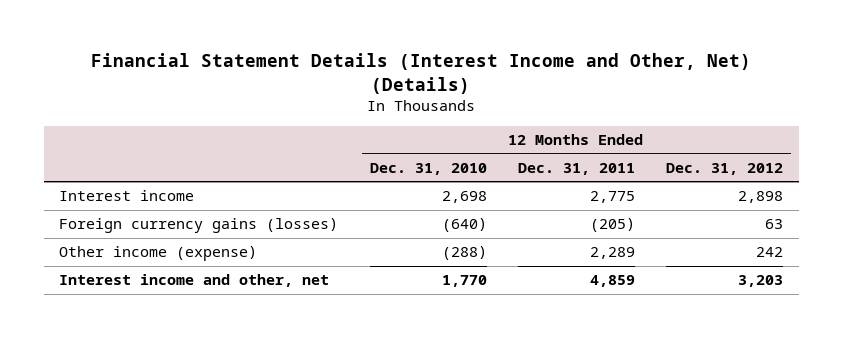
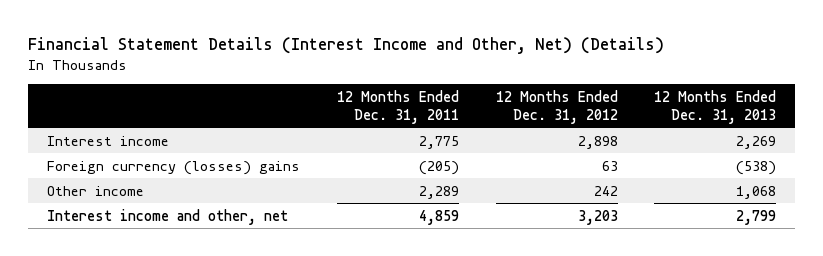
[369,162,487,175] Dec. 31, 2010 -> none
none -> [654,89,777,124] 12 Months Ended Dec. 31, 2013
[59,218,339,234] Foreign currency gains (losses) -> [46,160,300,175] Foreign currency (losses) gains
[59,246,258,262] Other income (expense) -> [46,185,144,196] Other income

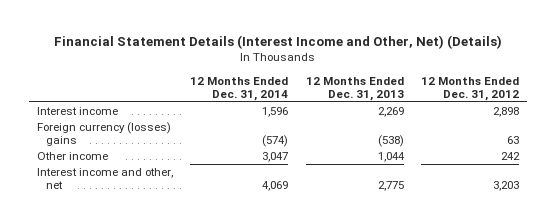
[336,89,459,124] 12 Months Ended Dec. 31, 2011 -> none
none -> [190,76,289,101] 12 Months Ended Dec. 31, 2014
[736,185,777,199] 1,068 -> [377,152,405,163] 1,044
[736,209,777,225] 2,799 -> [377,181,404,192] 2,775

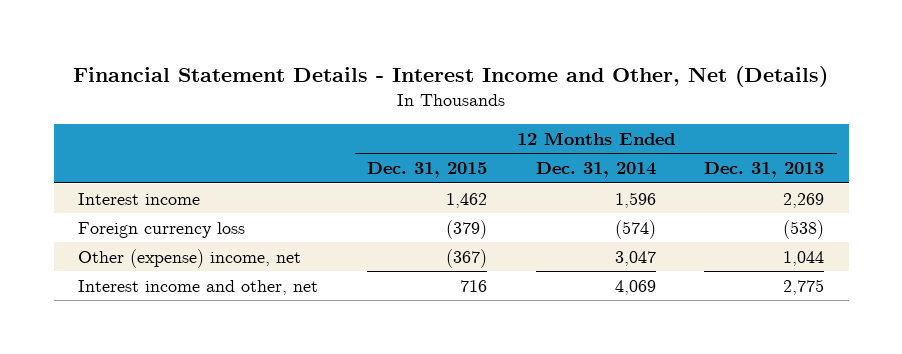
[53,35,502,50] Financial Statement Details (Interest Income and Other, Net) (Details) -> [73,65,829,87] Financial Statement Details - Interest Income and Other, Net (Details)
[420,76,519,101] 12 Months Ended Dec. 31, 2012 -> none
none -> [366,162,487,179] Dec. 31, 2015
[37,122,172,147] Foreign currency (losses) gains -> [78,221,246,238] Foreign currency loss
[37,152,109,161] Other income -> [78,248,302,268] Other (expense) income, net

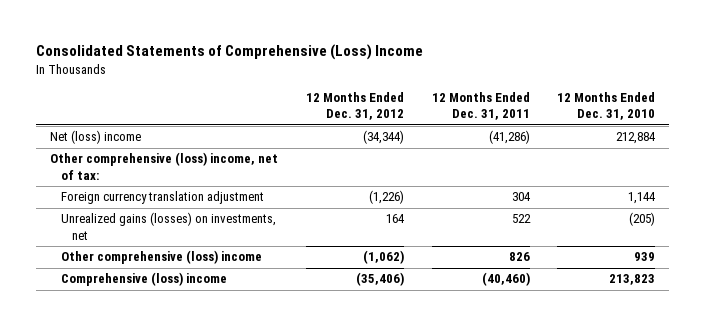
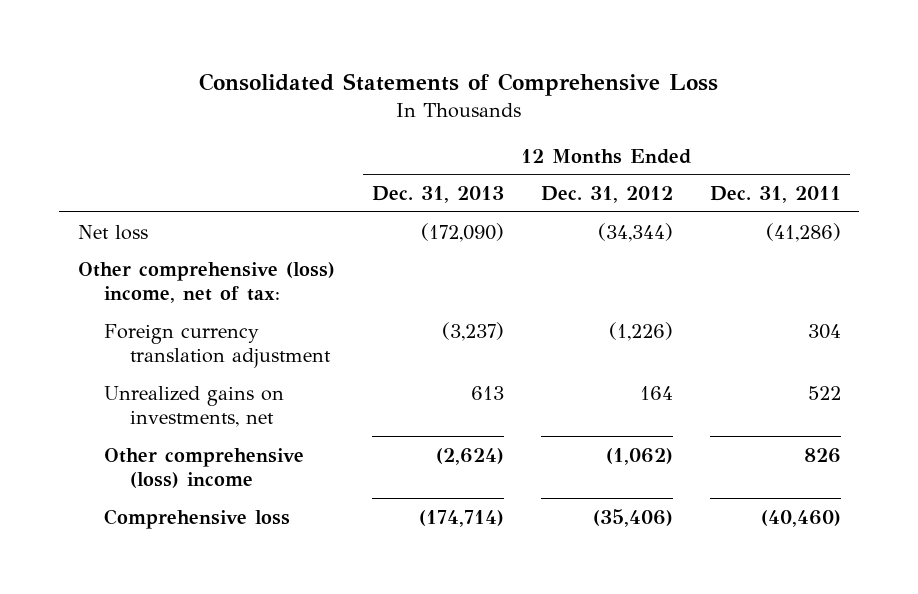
[35,44,423,61] Consolidated Statements of Comprehensive (Loss) Income -> [199,73,719,97] Consolidated Statements of Comprehensive Loss
[557,92,656,121] 12 Months Ended Dec. 31, 2010 -> none
none -> [371,186,504,204] Dec. 31, 2013
[49,130,141,145] Net (loss) income -> [77,224,148,240] Net loss
[61,212,277,240] Unrealized gains (losses) on investments, net -> [103,385,284,427] Unrealized gains on investments, net
[61,272,228,287] Comprehensive (loss) income -> [103,508,290,529] Comprehensive loss

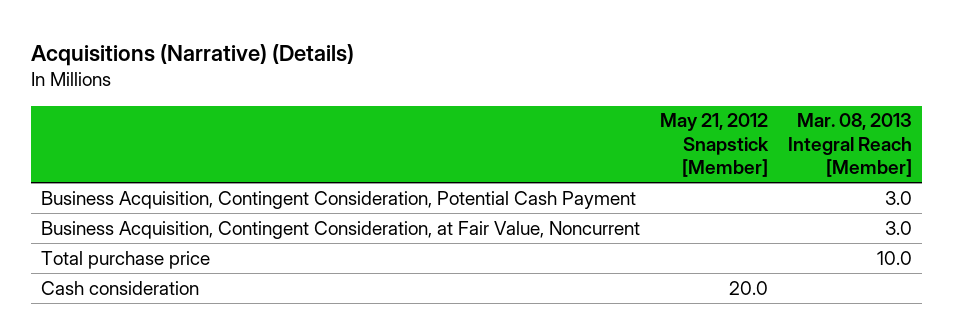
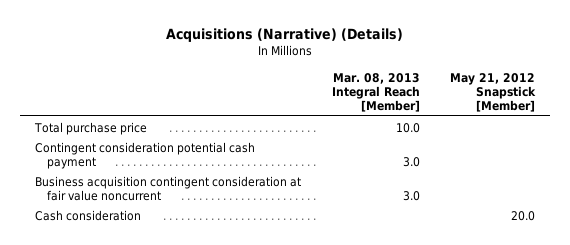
[41,190,637,209] Business Acquisition, Contingent Consideration, Potential Cash Payment -> none
[41,220,641,239] Business Acquisition, Contingent Consideration, at Fair Value, Noncurrent -> none
none -> [35,141,256,169] Contingent consideration potential cash payment
none -> [35,175,302,201] Business acquisition contingent consideration at fair value noncurrent

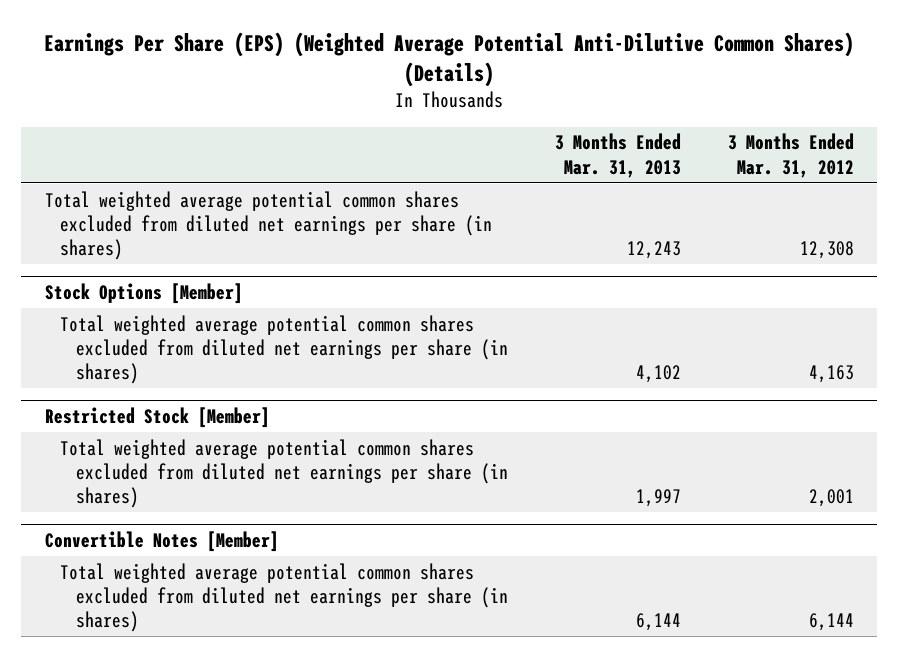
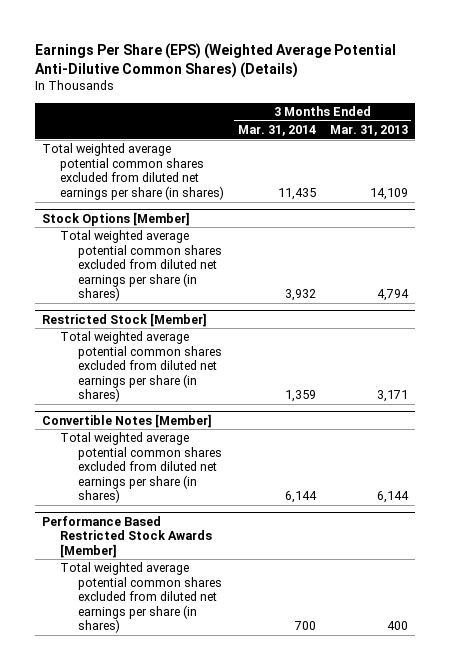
[727,133,854,178] 3 Months Ended Mar. 31, 2012 -> none
none -> [237,125,316,137] Mar. 31, 2014
[626,240,681,259] 12,243 -> [369,187,408,200] 14,109
[635,364,681,383] 4,102 -> [376,289,409,302] 4,794
[635,488,681,507] 1,997 -> [376,390,408,403] 3,171
none -> [42,515,212,558] Performance Based Restricted Stock Awards [Member]
none -> [59,562,222,634] Total weighted average potential common shares excluded from diluted net earnings per share (in shares)

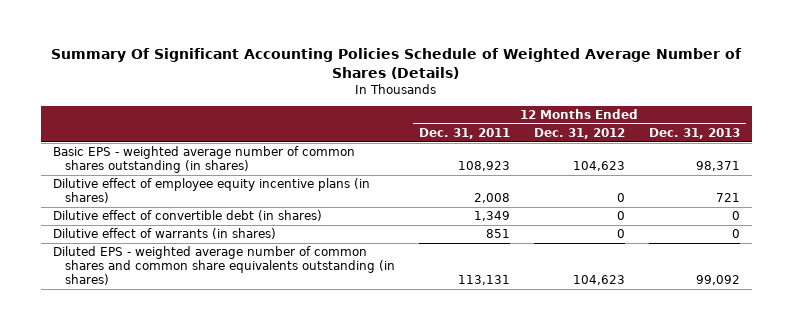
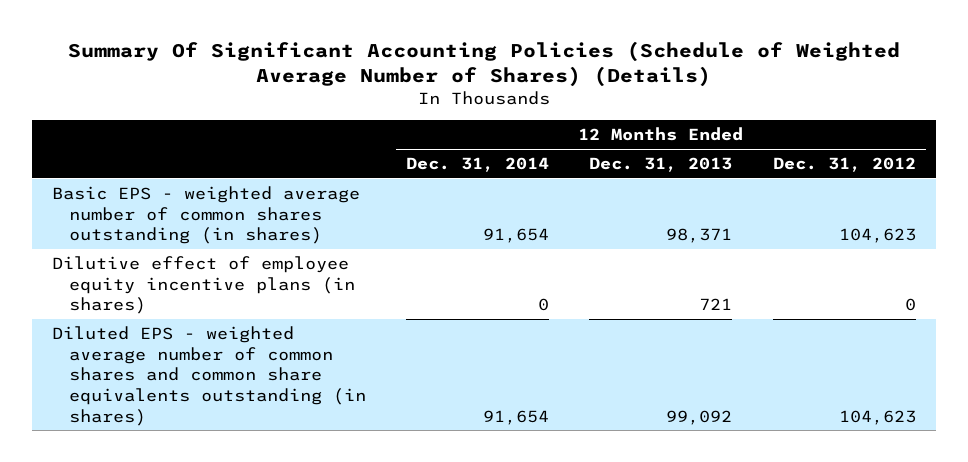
[51,48,743,79] Summary Of Significant Accounting Policies Schedule of Weighted Average Number of Shares (Details) -> [67,41,900,88] Summary Of Significant Accounting Policies (Schedule of Weighted Average Number of Shares) (Details)
[419,128,511,140] Dec. 31, 2011 -> none
none -> [406,157,550,173] Dec. 31, 2014
[52,210,322,222] Dilutive effect of convertible debt (in shares) -> none
[52,228,276,240] Dilutive effect of warrants (in shares) -> none

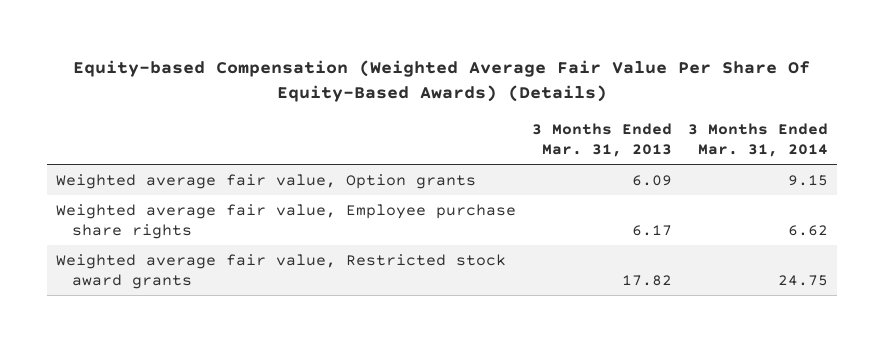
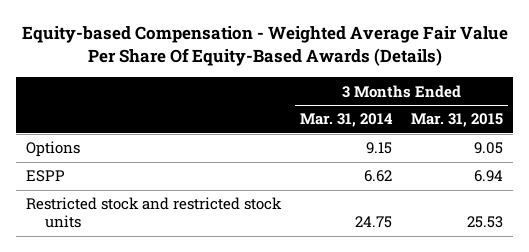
[73,59,811,102] Equity-based Compensation (Weighted Average Fair Value Per Share Of Equity-Based Awards) (Details) -> [21,26,508,67] Equity-based Compensation - Weighted Average Fair Value Per Share Of Equity-Based Awards (Details)
[532,123,673,158] 3 Months Ended Mar. 31, 2013 -> none
none -> [411,113,504,128] Mar. 31, 2015
[55,173,476,189] Weighted average fair value, Option grants -> [25,141,80,158] Options
[55,203,516,239] Weighted average fair value, Employee purchase share rights -> [25,170,65,183] ESPP
[55,253,506,289] Weighted average fair value, Restricted stock award grants -> [25,197,282,229] Restricted stock and restricted stock units

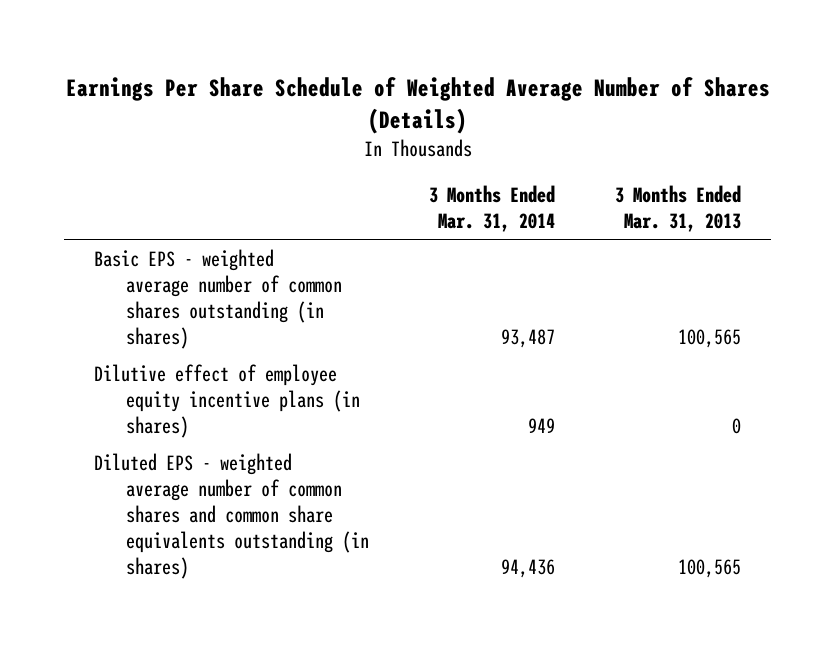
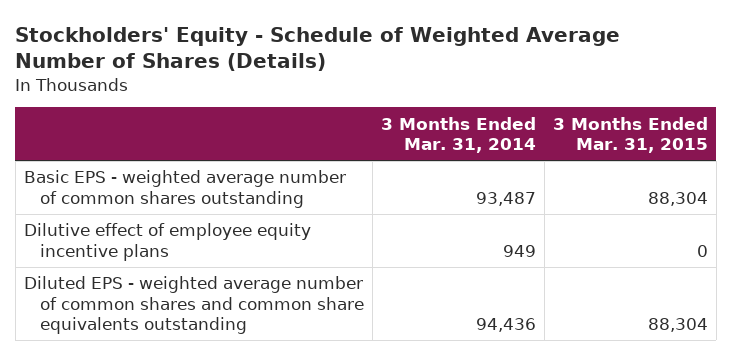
[65,77,770,135] Earnings Per Share Schedule of Weighted Average Number of Shares (Details) -> [15,26,621,71] Stockholders' Equity - Schedule of Weighted Average Number of Shares (Details)
[614,184,741,233] 3 Months Ended Mar. 31, 2013 -> none
none -> [552,116,708,154] 3 Months Ended Mar. 31, 2015
[94,248,343,349] Basic EPS - weighted average number of common shares outstanding (in shares) -> [23,170,346,208] Basic EPS - weighted average number of common shares outstanding
[94,363,361,438] Dilutive effect of employee equity incentive plans (in shares) -> [23,223,311,261] Dilutive effect of employee equity incentive plans
[94,452,370,579] Diluted EPS - weighted average number of common shares and common share equivalents outstanding (in shares) -> [23,276,364,335] Diluted EPS - weighted average number of common shares and common share equivalents outstanding

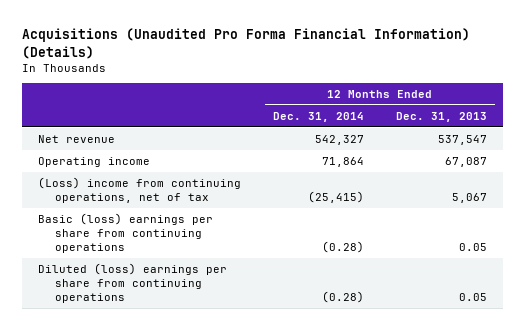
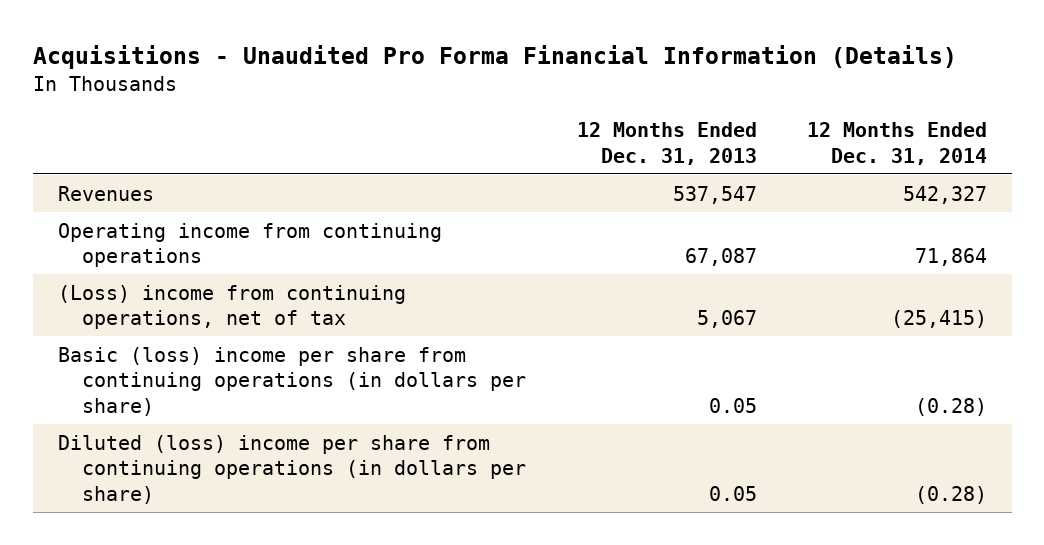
[22,28,471,59] Acquisitions (Unaudited Pro Forma Financial Information) (Details) -> [32,44,957,69] Acquisitions - Unaudited Pro Forma Financial Information (Details)
[38,135,116,144] Net revenue -> [57,185,154,201] Revenues
[38,157,151,168] Operating income -> [57,222,442,268] Operating income from continuing operations
[38,213,214,254] Basic (loss) earnings per share from continuing operations -> [57,346,527,416] Basic (loss) income per share from continuing operations (in dollars per share)
[38,263,228,304] Diluted (loss) earnings per share from continuing operations -> [57,434,527,504] Diluted (loss) income per share from continuing operations (in dollars per share)

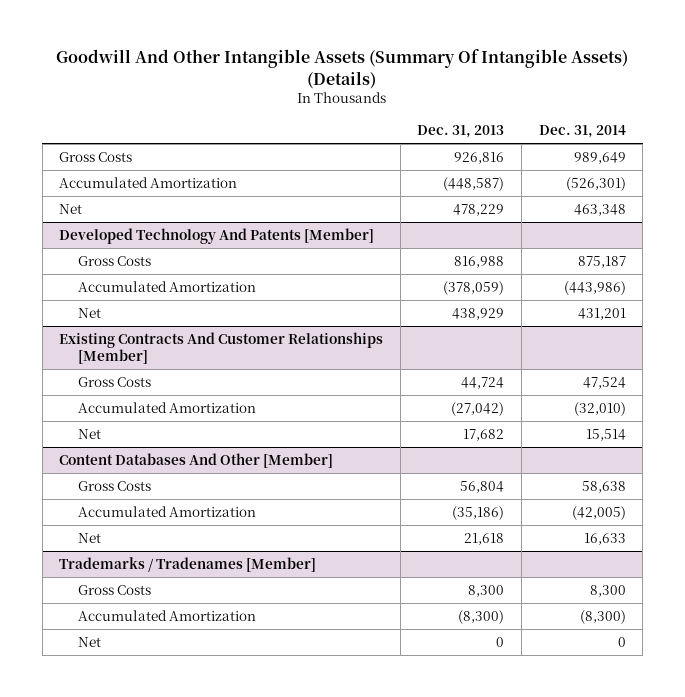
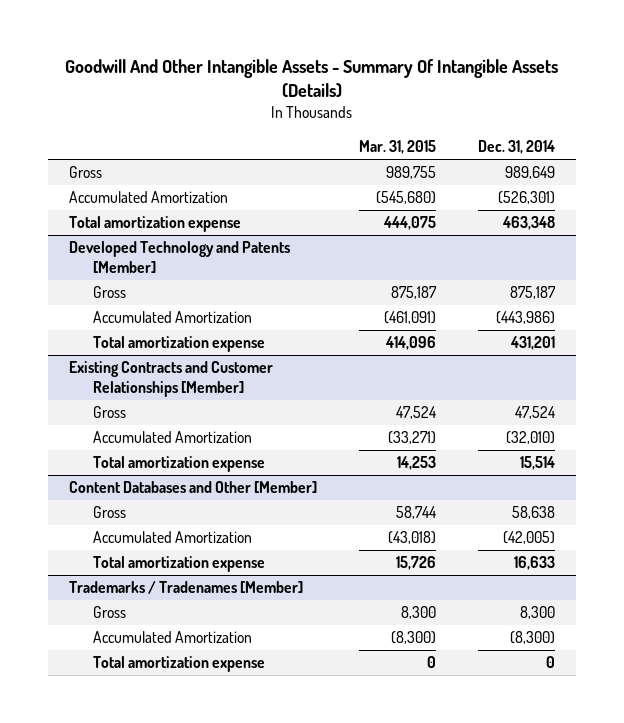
[56,49,629,89] Goodwill And Other Intangible Assets (Summary Of Intangible Assets) (Details) -> [65,58,559,99] Goodwill And Other Intangible Assets - Summary Of Intangible Assets (Details)
[417,125,505,139] Dec. 31, 2013 -> none
none -> [359,140,437,155] Mar. 31, 2015
[59,152,133,163] Gross Costs -> [69,166,103,179] Gross
[59,204,83,215] Net -> [69,216,242,233] Total amortization expense
[59,228,375,245] Developed Technology And Patents [Member] -> [69,241,291,274] Developed Technology and Patents [Member]
[77,256,151,267] Gross Costs -> [93,286,127,299] Gross
[77,308,101,319] Net -> [93,336,266,353] Total amortization expense
[59,332,384,364] Existing Contracts And Customer Relationships [Member] -> [69,361,274,398] Existing Contracts and Customer Relationships [Member]
[77,377,151,388] Gross Costs -> [93,406,127,419] Gross
[77,429,101,440] Net -> [93,456,266,473] Total amortization expense
[59,453,334,469] Content Databases And Other [Member] -> [69,481,318,494] Content Databases and Other [Member]
[77,481,151,492] Gross Costs -> [93,506,127,519] Gross
[77,533,101,544] Net -> [93,556,266,573] Total amortization expense
[77,585,151,596] Gross Costs -> [93,606,127,619] Gross
[77,637,101,648] Net -> [93,656,266,673] Total amortization expense

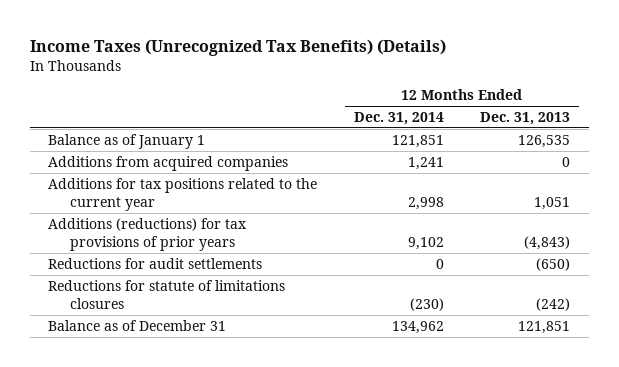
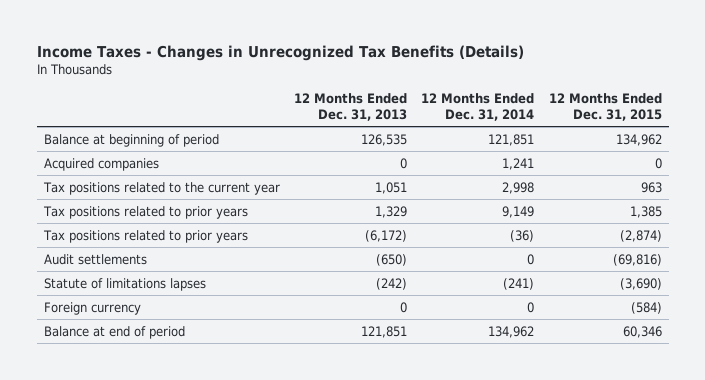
[30,38,447,56] Income Taxes (Unrecognized Tax Benefits) (Details) -> [36,44,524,61] Income Taxes - Changes in Unrecognized Tax Benefits (Details)
none -> [548,93,662,121] 12 Months Ended Dec. 31, 2015
[48,133,206,149] Balance as of January 1 -> [43,133,219,147] Balance at beginning of period
[48,155,289,171] Additions from acquired companies -> [43,157,159,171] Acquired companies
[48,177,318,211] Additions for tax positions related to the current year -> [42,181,280,195] Tax positions related to the current year
none -> [42,205,248,219] Tax positions related to prior years
[48,217,248,251] Additions (reductions) for tax provisions of prior years -> [42,229,248,243] Tax positions related to prior years
[407,236,444,250] 9,102 -> [510,229,535,242] (36)
[524,235,571,250] (4,843) -> [365,229,408,242] (6,172)
[48,257,263,269] Reductions for audit settlements -> [43,253,147,265] Audit settlements
[48,279,286,309] Reductions for statute of limitations closures -> [43,277,206,291] Statute of limitations lapses
[409,297,444,311] (230) -> [503,277,535,290] (241)
none -> [43,301,141,315] Foreign currency
[48,319,227,331] Balance as of December 31 -> [43,325,185,339] Balance at end of period

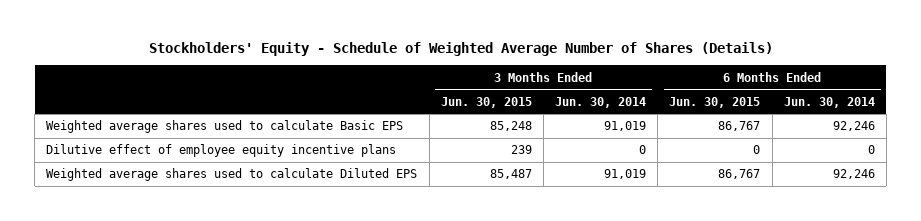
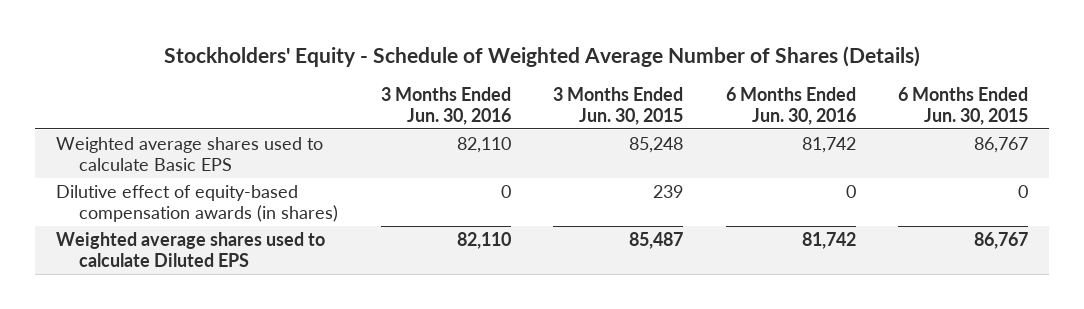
[555,96,647,108] Jun. 30, 2014 -> none
[783,96,875,108] Jun. 30, 2014 -> none
none -> [380,86,511,125] 3 Months Ended Jun. 30, 2016
none -> [725,86,856,125] 6 Months Ended Jun. 30, 2016
[46,144,397,158] Dilutive effect of employee equity incentive plans -> [55,184,339,222] Dilutive effect of equity-based compensation awards (in shares)

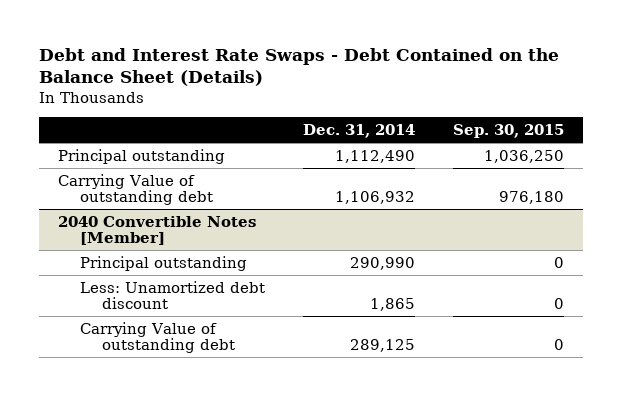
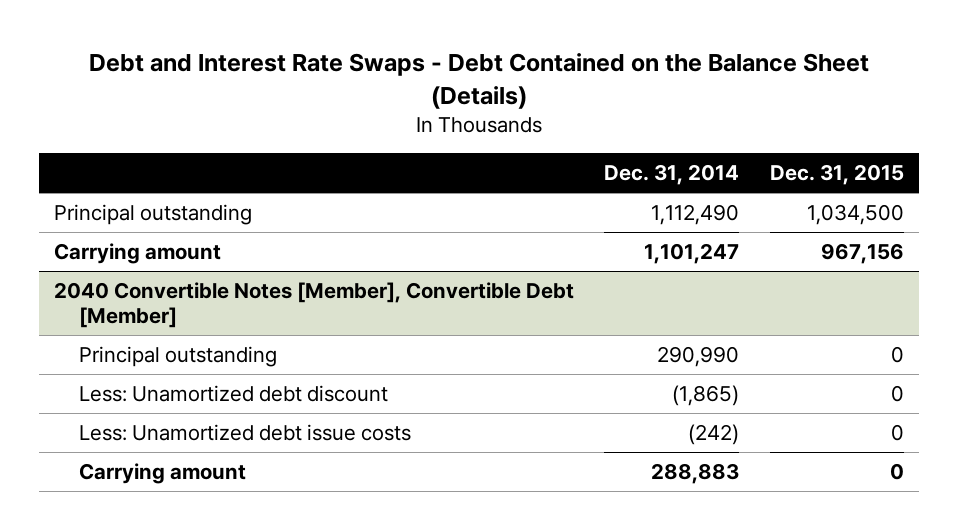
[453,123,565,138] Sep. 30, 2015 -> none
none -> [769,164,904,186] Dec. 31, 2015
[57,173,214,206] Carrying Value of outstanding debt -> none
none -> [53,242,221,264] Carrying amount
[57,215,256,246] 2040 Convertible Notes [Member] -> [53,281,574,329] 2040 Convertible Notes [Member], Convertible Debt [Member]
[80,321,236,354] Carrying Value of outstanding debt -> none
[370,298,416,312] 1,865 -> [672,384,740,406] (1,865)
none -> [78,423,411,441] Less: Unamortized debt issue costs
none -> [78,462,246,484] Carrying amount

